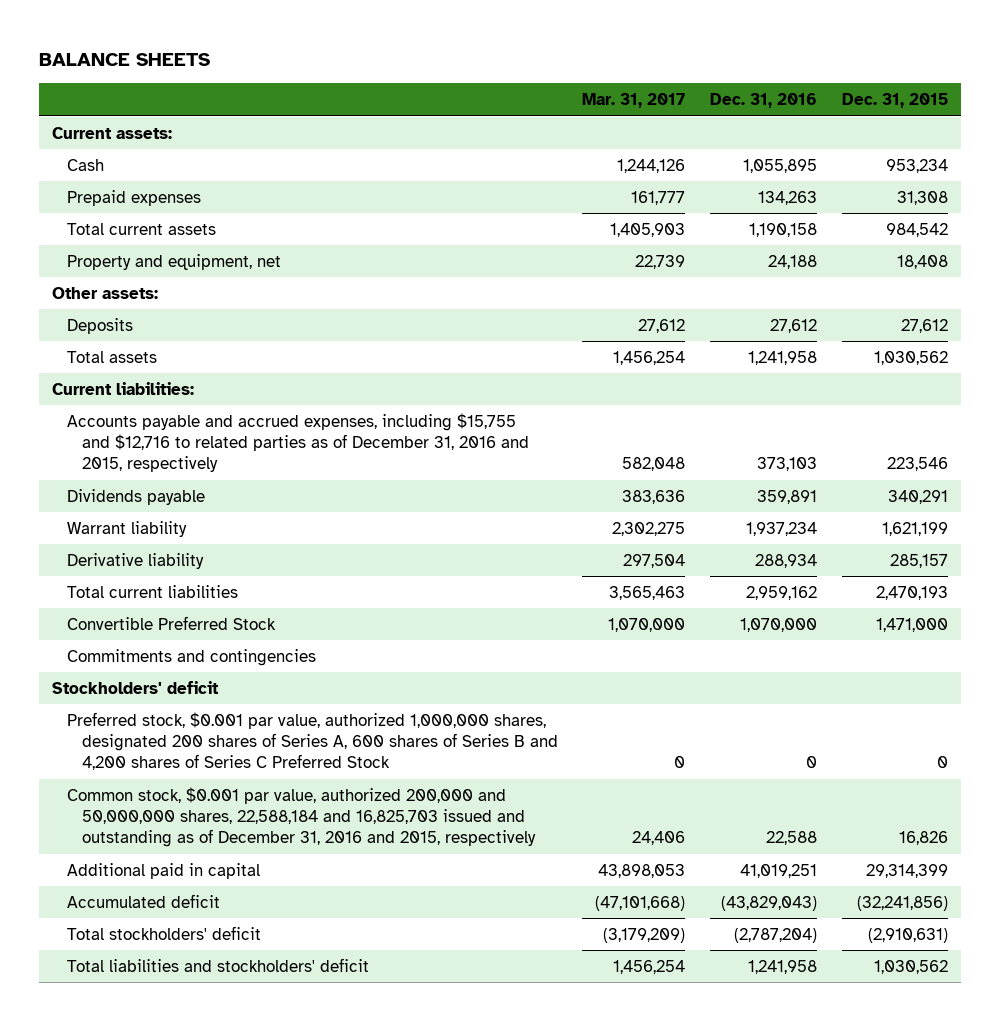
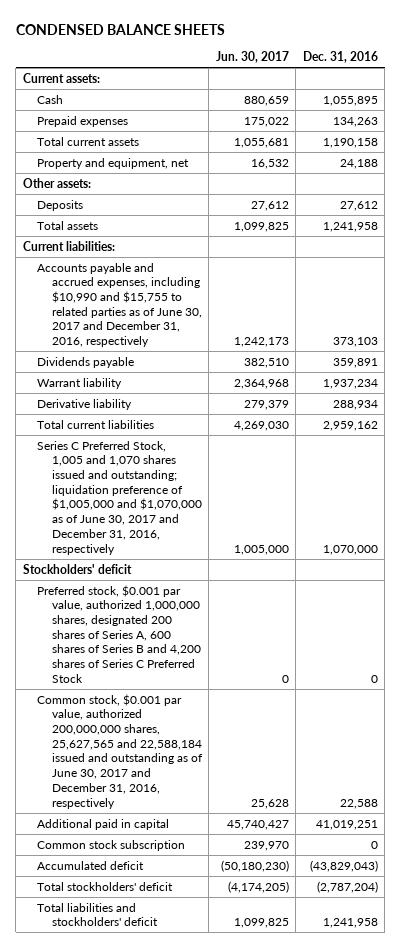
[39,53,211,67] BALANCE SHEETS -> [15,23,225,35] CONDENSED BALANCE SHEETS
[582,93,686,109] Mar. 31, 2017 -> none
[842,93,949,109] Dec. 31, 2015 -> none
none -> [215,51,289,64] Jun. 30, 2017
[66,413,529,473] Accounts payable and accrued expenses, including $15,755 and $12,716 to related parties as of December 31, 2016 and 2015, respectively -> [37,262,202,348] Accounts payable and accrued expenses, including $10,990 and $15,755 to related parties as of June 30, 2017 and December 31, 2016, respectively
[66,649,316,667] Commitments and contingencies -> none
[66,616,276,631] Convertible Preferred Stock -> [37,440,202,555] Series C Preferred Stock, 1,005 and 1,070 shares issued and outstanding; liquidation preference of $1,005,000 and $1,070,000 as of June 30, 2017 and December 31, 2016, respectively
[66,787,536,848] Common stock, $0.001 par value, authorized 200,000 and 50,000,000 shares, 22,588,184 and 16,825,703 issued and outstanding as of December 31, 2016 and 2015, respectively -> [37,693,203,809] Common stock, $0.001 par value, authorized 200,000,000 shares, 25,627,565 and 22,588,184 issued and outstanding as of June 30, 2017 and December 31, 2016, respectively
none -> [37,839,186,851] Common stock subscription

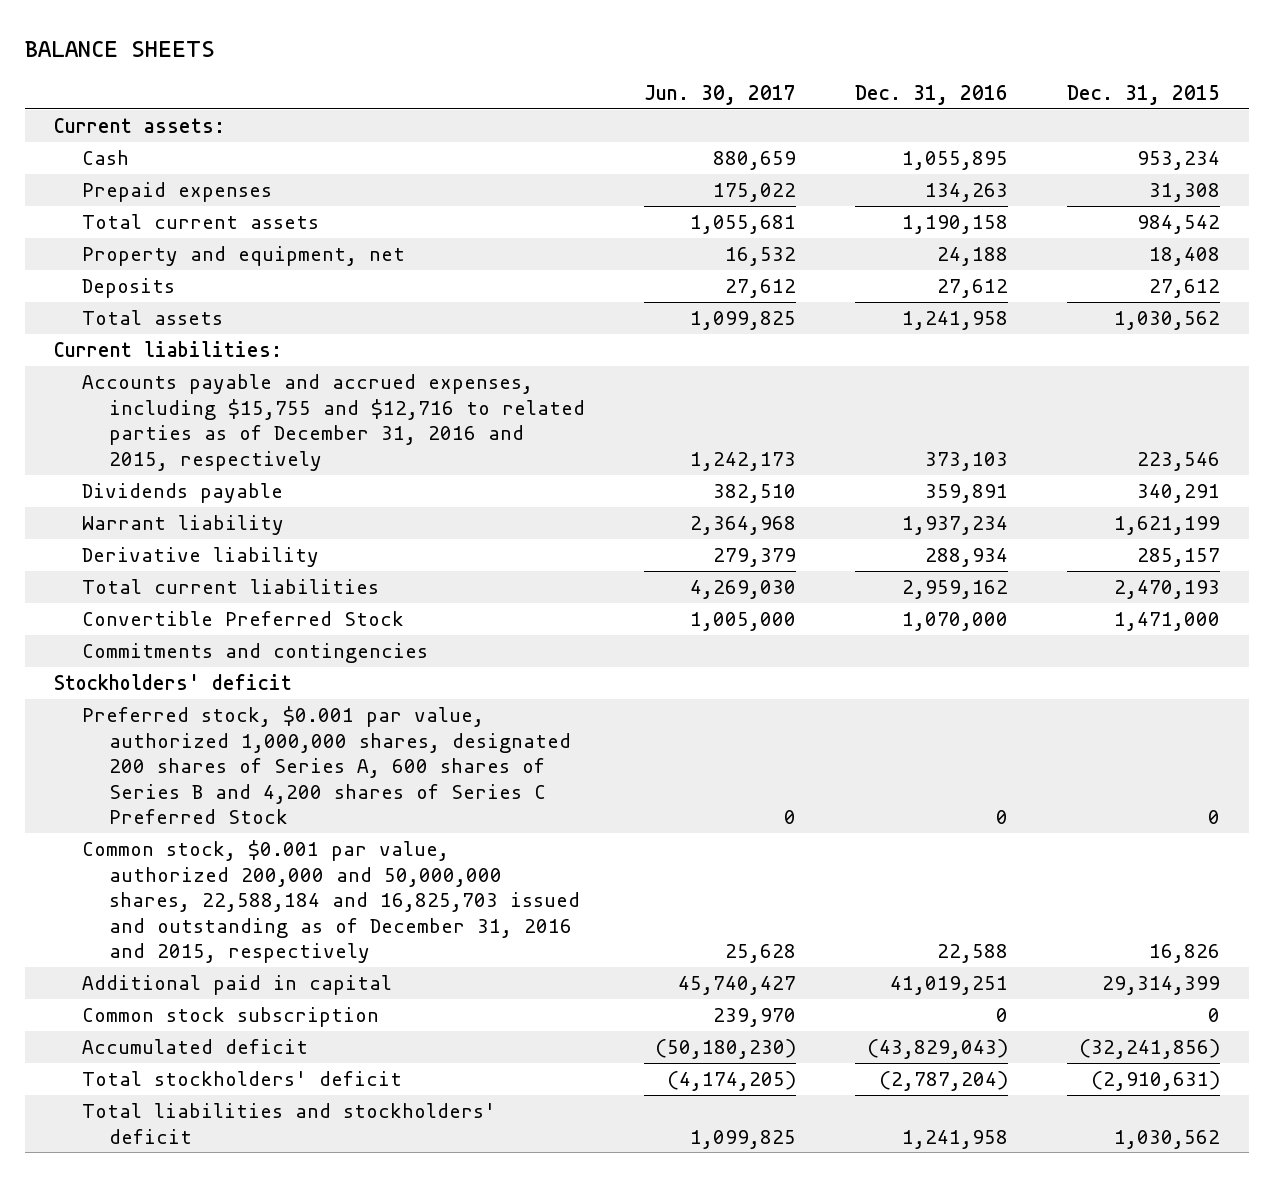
[15,23,225,35] CONDENSED BALANCE SHEETS -> [24,40,215,57] BALANCE SHEETS
none -> [1066,85,1220,106] Dec. 31, 2015
[22,177,91,188] Other assets: -> none
[37,262,202,348] Accounts payable and accrued expenses, including $10,990 and $15,755 to related parties as of June 30, 2017 and December 31, 2016, respectively -> [81,373,586,471] Accounts payable and accrued expenses, including $15,755 and $12,716 to related parties as of December 31, 2016 and 2015, respectively
[37,440,202,555] Series C Preferred Stock, 1,005 and 1,070 shares issued and outstanding; liquidation preference of $1,005,000 and $1,070,000 as of June 30, 2017 and December 31, 2016, respectively -> [81,610,404,626] Convertible Preferred Stock
none -> [81,642,428,663] Commitments and contingencies
[37,693,203,809] Common stock, $0.001 par value, authorized 200,000,000 shares, 25,627,565 and 22,588,184 issued and outstanding as of June 30, 2017 and December 31, 2016, respectively -> [81,839,581,964] Common stock, $0.001 par value, authorized 200,000 and 50,000,000 shares, 22,588,184 and 16,825,703 issued and outstanding as of December 31, 2016 and 2015, respectively

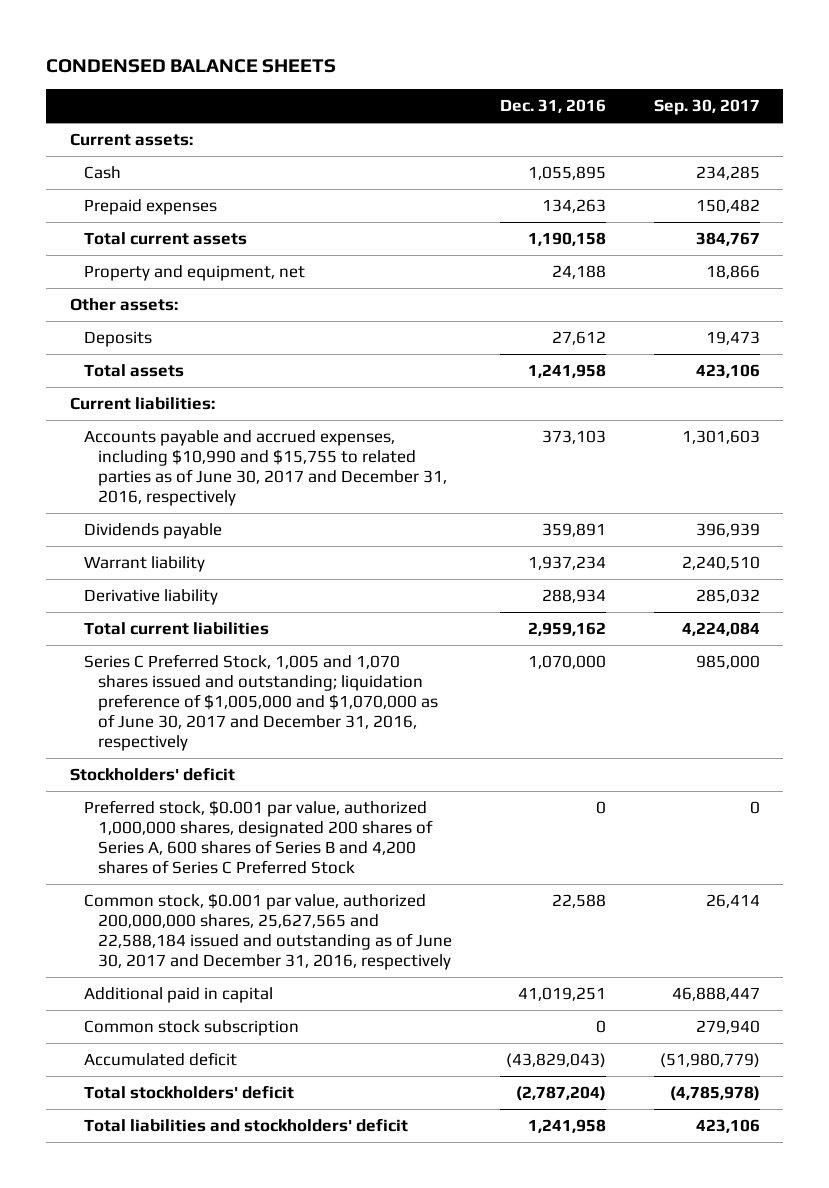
[24,40,215,57] BALANCE SHEETS -> [45,59,336,74] CONDENSED BALANCE SHEETS
[644,85,797,106] Jun. 30, 2017 -> none
[1066,85,1220,106] Dec. 31, 2015 -> none
none -> [653,99,760,116] Sep. 30, 2017
none -> [69,297,178,311] Other assets:
[81,373,586,471] Accounts payable and accrued expenses, including $15,755 and $12,716 to related parties as of December 31, 2016 and 2015, respectively -> [83,429,448,507] Accounts payable and accrued expenses, including $10,990 and $15,755 to related parties as of June 30, 2017 and December 31, 2016, respectively
[81,642,428,663] Commitments and contingencies -> none
[81,610,404,626] Convertible Preferred Stock -> [83,653,439,752] Series C Preferred Stock, 1,005 and 1,070 shares issued and outstanding; liquidation preference of $1,005,000 and $1,070,000 as of June 30, 2017 and December 31, 2016, respectively
[81,839,581,964] Common stock, $0.001 par value, authorized 200,000 and 50,000,000 shares, 22,588,184 and 16,825,703 issued and outstanding as of December 31, 2016 and 2015, respectively -> [83,892,453,971] Common stock, $0.001 par value, authorized 200,000,000 shares, 25,627,565 and 22,588,184 issued and outstanding as of June 30, 2017 and December 31, 2016, respectively

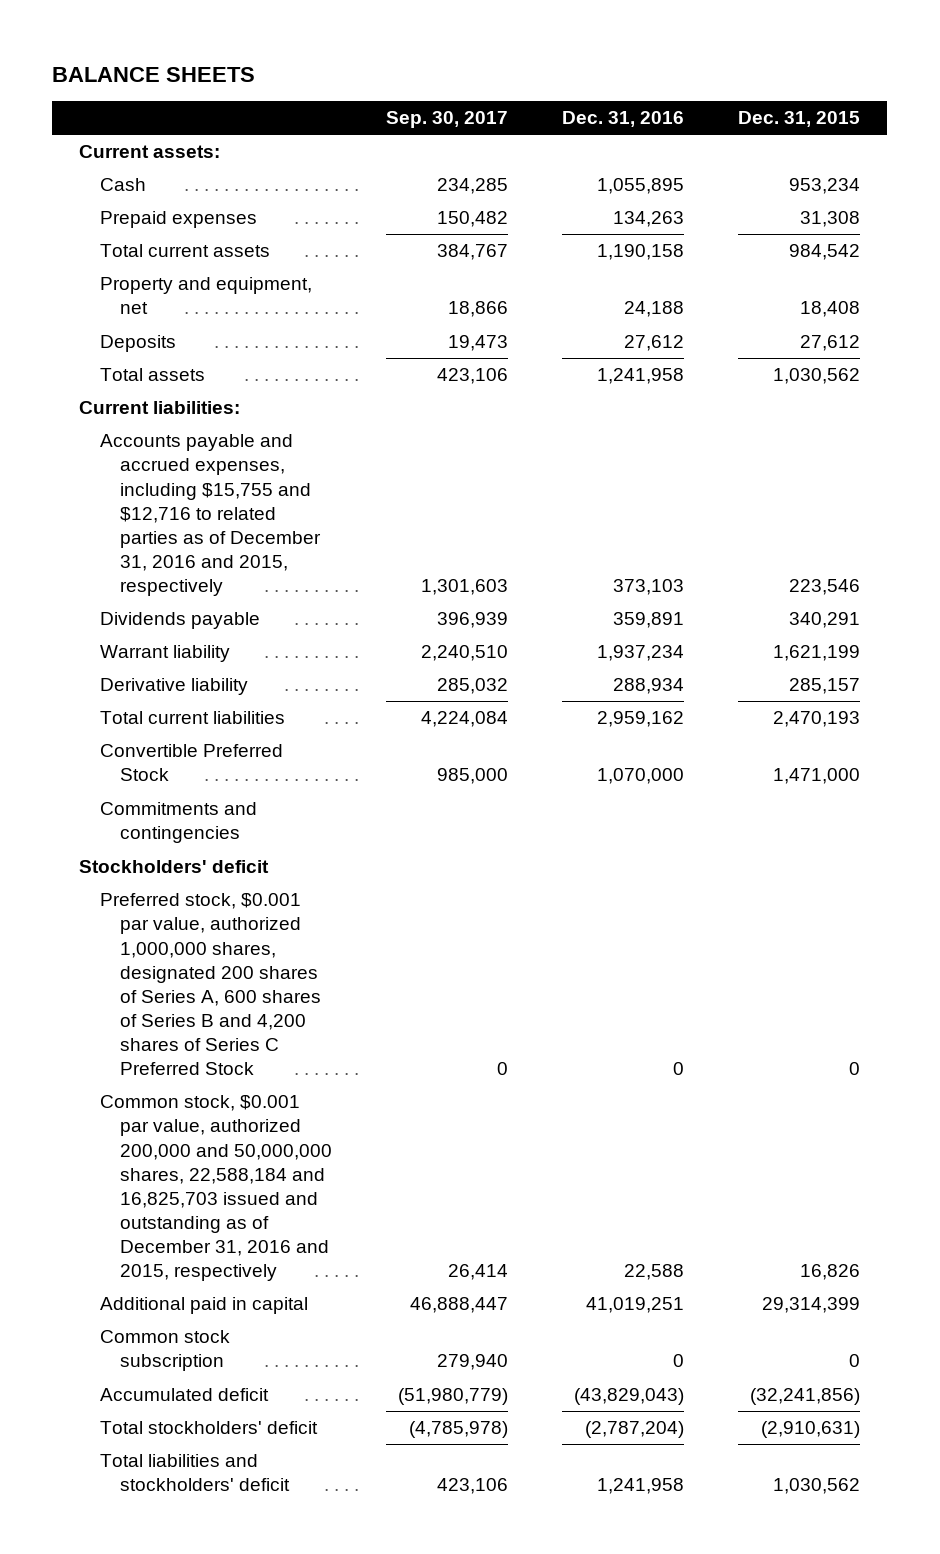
[45,59,336,74] CONDENSED BALANCE SHEETS -> [52,66,256,82] BALANCE SHEETS
none -> [738,111,861,128] Dec. 31, 2015
[69,297,178,311] Other assets: -> none
[83,429,448,507] Accounts payable and accrued expenses, including $10,990 and $15,755 to related parties as of June 30, 2017 and December 31, 2016, respectively -> [99,434,322,597] Accounts payable and accrued expenses, including $15,755 and $12,716 to related parties as of December 31, 2016 and 2015, respectively
[83,653,439,752] Series C Preferred Stock, 1,005 and 1,070 shares issued and outstanding; liquidation preference of $1,005,000 and $1,070,000 as of June 30, 2017 and December 31, 2016, respectively -> [99,744,283,782] Convertible Preferred Stock
none -> [99,802,257,844] Commitments and contingencies
[83,892,453,971] Common stock, $0.001 par value, authorized 200,000,000 shares, 25,627,565 and 22,588,184 issued and outstanding as of June 30, 2017 and December 31, 2016, respectively -> [99,1095,333,1282] Common stock, $0.001 par value, authorized 200,000 and 50,000,000 shares, 22,588,184 and 16,825,703 issued and outstanding as of December 31, 2016 and 2015, respectively

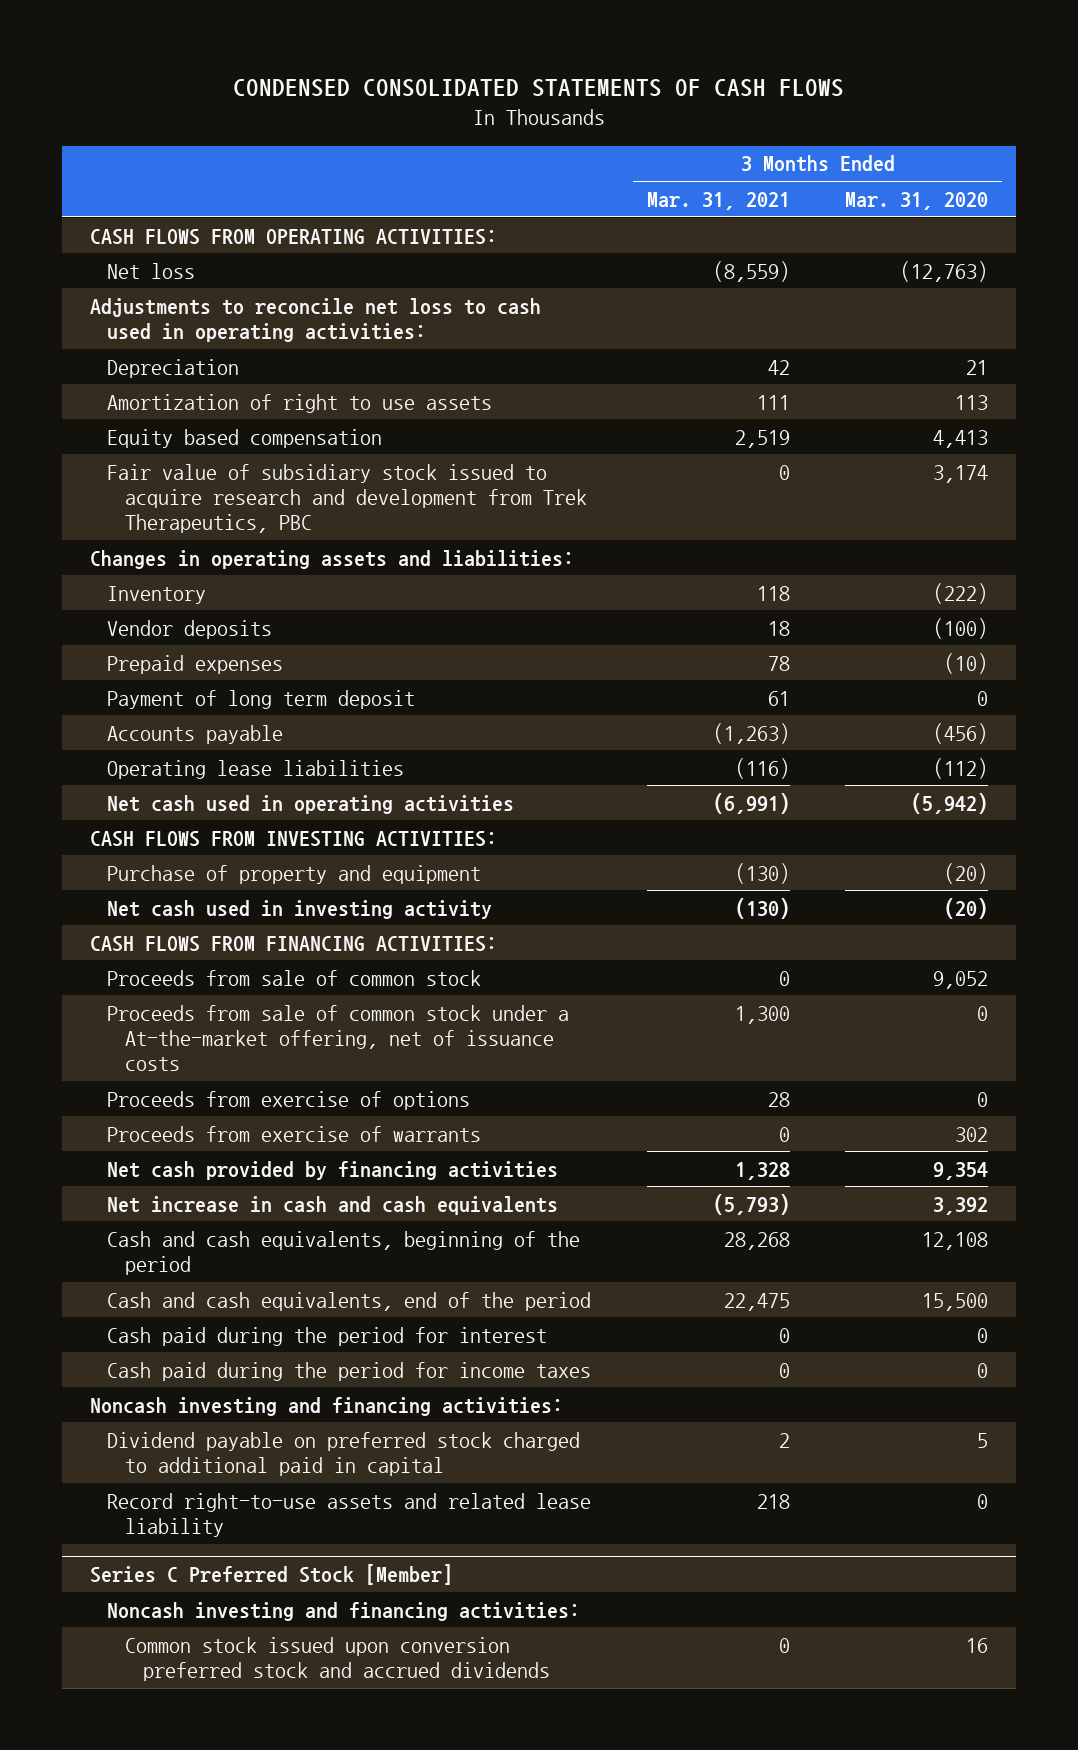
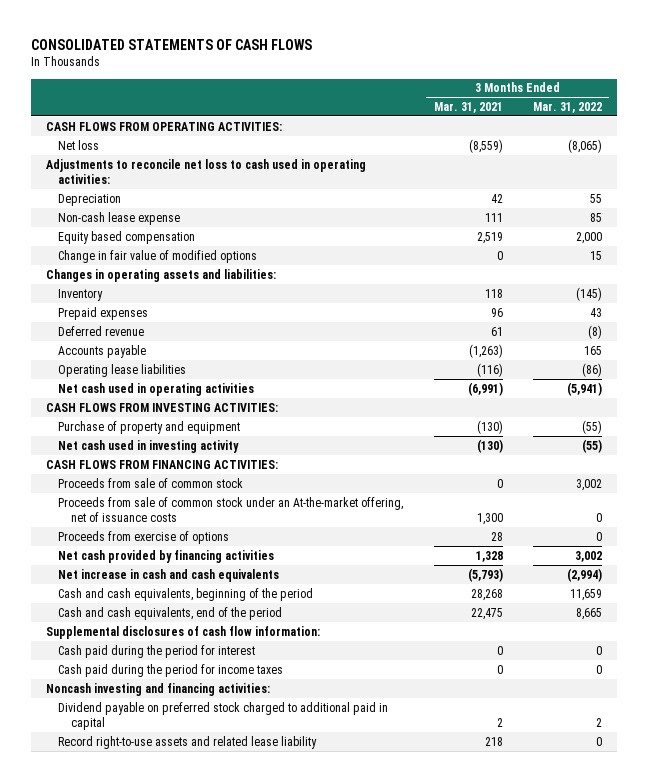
[233,79,845,98] CONDENSED CONSOLIDATED STATEMENTS OF CASH FLOWS -> [31,39,313,51] CONSOLIDATED STATEMENTS OF CASH FLOWS
[845,191,989,210] Mar. 31, 2020 -> none
none -> [532,101,602,113] Mar. 31, 2022
[107,393,493,413] Amortization of right to use assets -> [58,211,181,225] Non-cash lease expense
[107,463,588,534] Fair value of subsidiary stock issued to acquire research and development from Trek Therapeutics, PBC -> none
none -> [58,249,258,263] Change in fair value of modified options
[107,619,273,639] Vendor deposits -> none
[107,689,416,709] Payment of long term deposit -> none
[767,655,790,671] 78 -> [490,307,503,317] 96
none -> [58,325,145,336] Deferred revenue
[107,1004,570,1072] Proceeds from sale of common stock under a At-the-market offering, net of issuance costs -> [58,496,404,522] Proceeds from sale of common stock under an At-the-market offering, net of issuance costs
[107,1125,482,1142] Proceeds from exercise of warrants -> none
none -> [46,625,321,639] Supplemental disclosures of cash flow information:
[89,1564,453,1586] Series C Preferred Stock [Member] -> none
[107,1601,581,1621] Noncash investing and financing activities: -> none
[125,1636,550,1681] Common stock issued upon conversion preferred stock and accrued dividends -> none

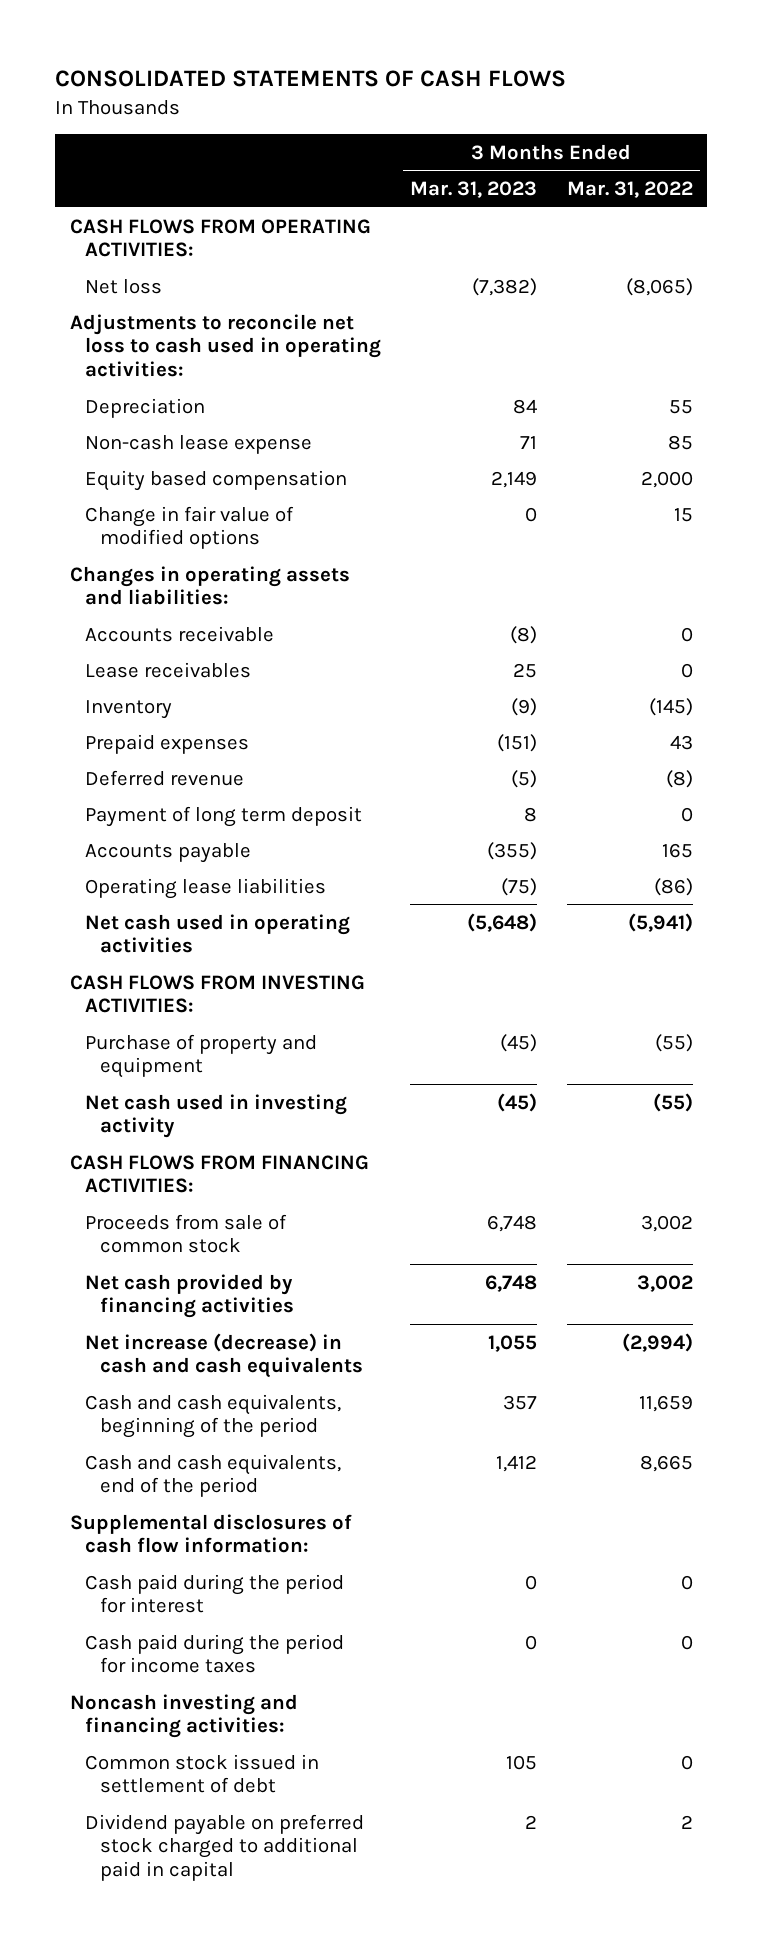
[433,101,503,113] Mar. 31, 2021 -> none
none -> [410,181,538,199] Mar. 31, 2023
none -> [84,625,274,642] Accounts receivable
none -> [84,661,251,678] Lease receivables
none -> [84,805,362,827] Payment of long term deposit
[58,496,404,522] Proceeds from sale of common stock under an At-the-market offering, net of issuance costs -> none
[58,530,230,544] Proceeds from exercise of options -> none
[58,568,280,582] Net increase in cash and cash equivalents -> [84,1332,364,1379] Net increase (decrease) in cash and cash equivalents
none -> [84,1753,319,1794] Common stock issued in settlement of debt
[58,735,318,749] Record right-to-use assets and related lease liability -> none

